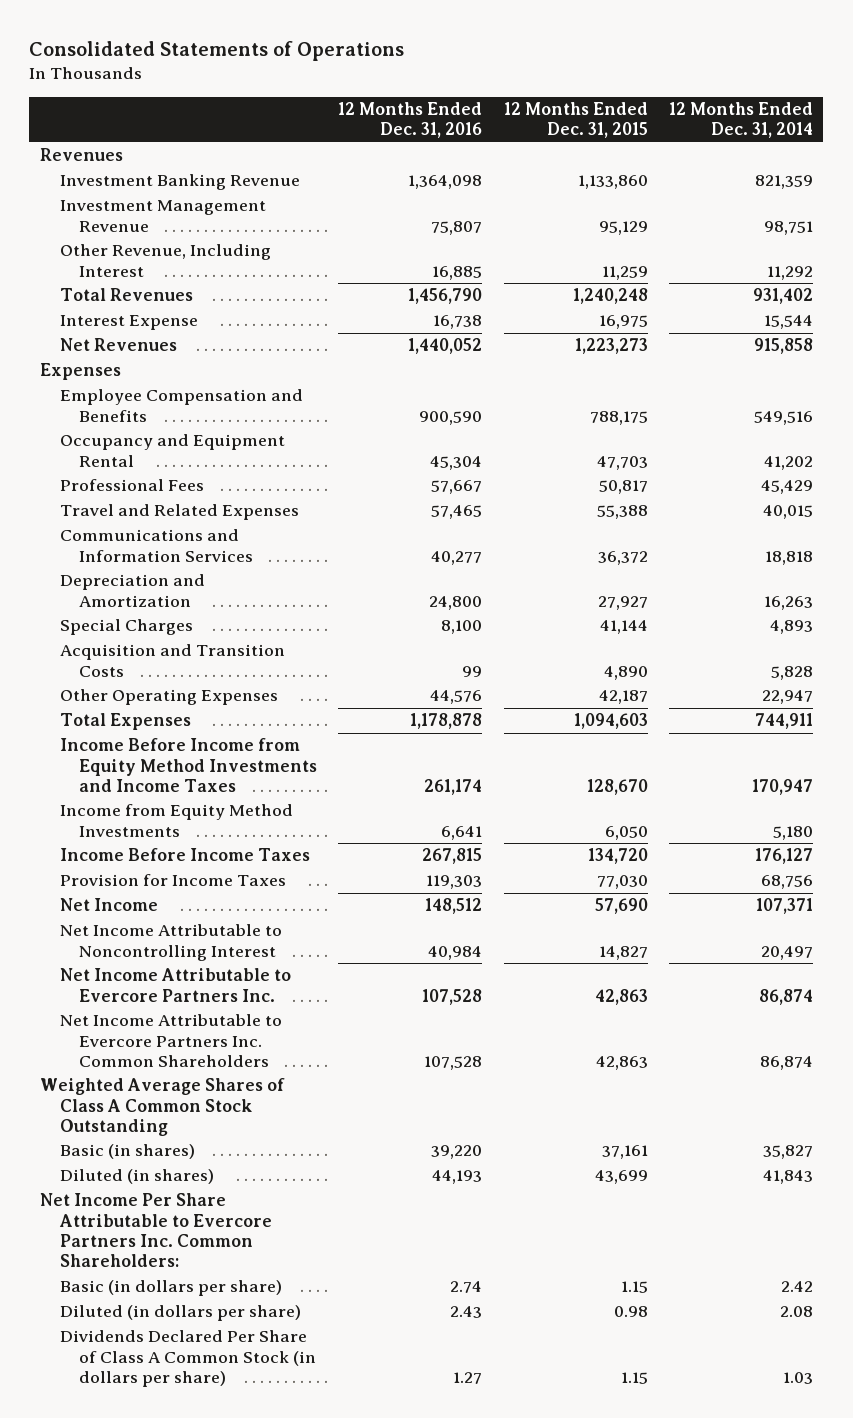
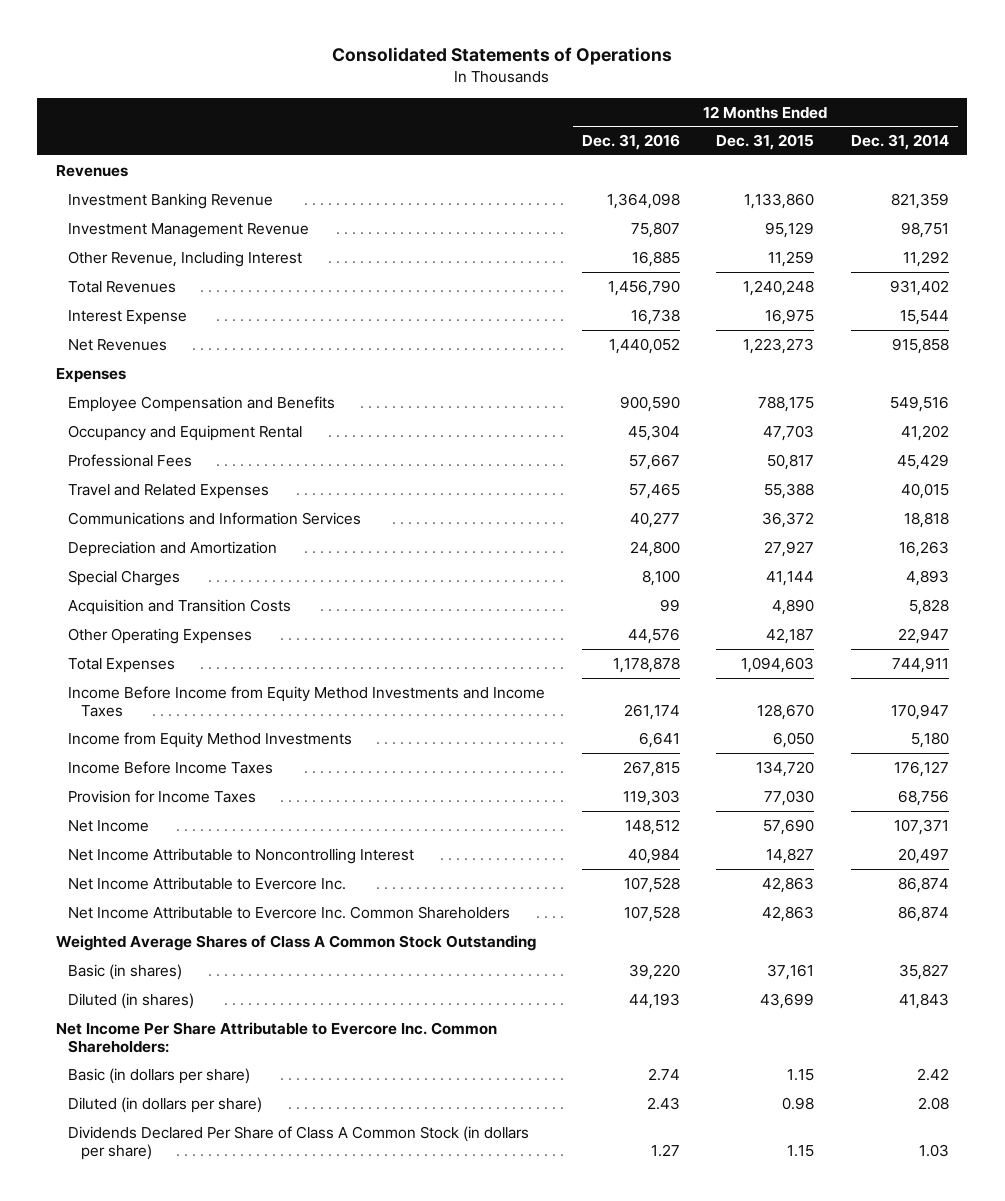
[59,968,291,1002] Net Income Attributable to Evercore Partners Inc. -> [68,876,347,890] Net Income Attributable to Evercore Inc.
[59,1014,282,1067] Net Income Attributable to Evercore Partners Inc. Common Shareholders -> [68,905,511,919] Net Income Attributable to Evercore Inc. Common Shareholders
[39,1193,272,1268] Net Income Per Share Attributable to Evercore Partners Inc. Common Shareholders: -> [55,1021,497,1053] Net Income Per Share Attributable to Evercore Inc. Common Shareholders:

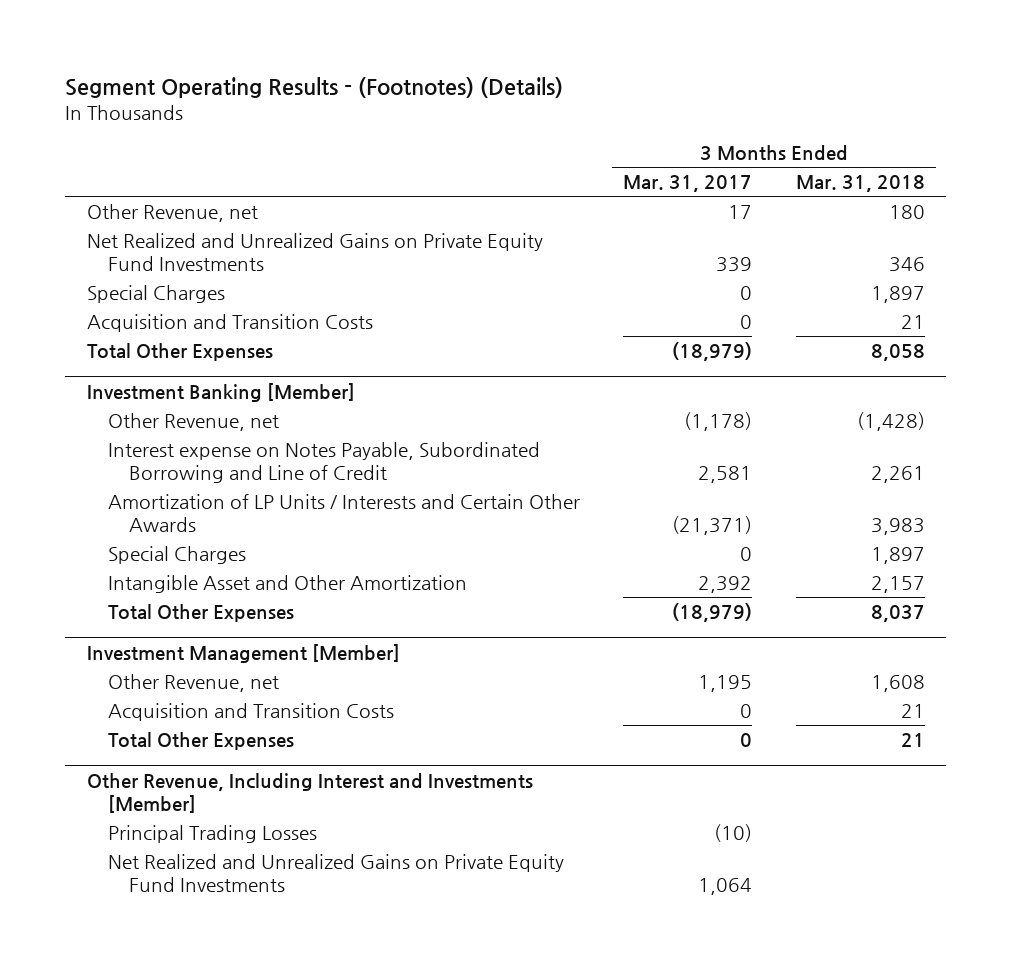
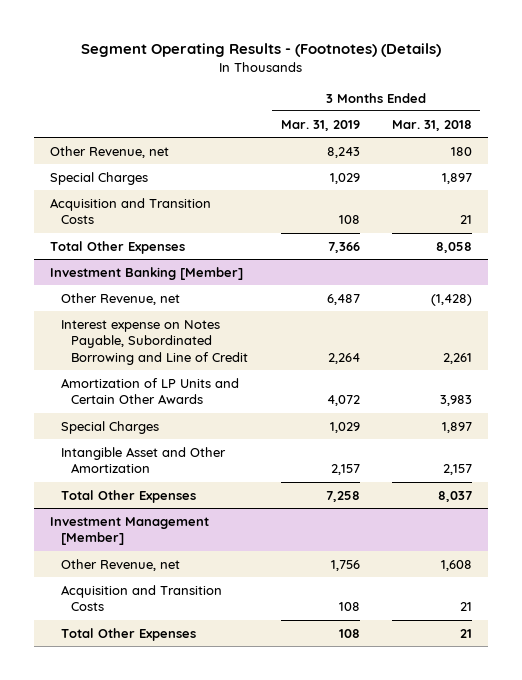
[623,175,753,193] Mar. 31, 2017 -> none
none -> [280,119,360,131] Mar. 31, 2019
[86,233,543,272] Net Realized and Unrealized Gains on Private Equity Fund Investments -> none
[107,494,580,533] Amortization of LP Units / Interests and Certain Other Awards -> [60,377,239,405] Amortization of LP Units and Certain Other Awards
[86,772,533,813] Other Revenue, Including Interest and Investments [Member] -> none
[107,825,317,844] Principal Trading Losses -> none
[107,854,564,893] Net Realized and Unrealized Gains on Private Equity Fund Investments -> none

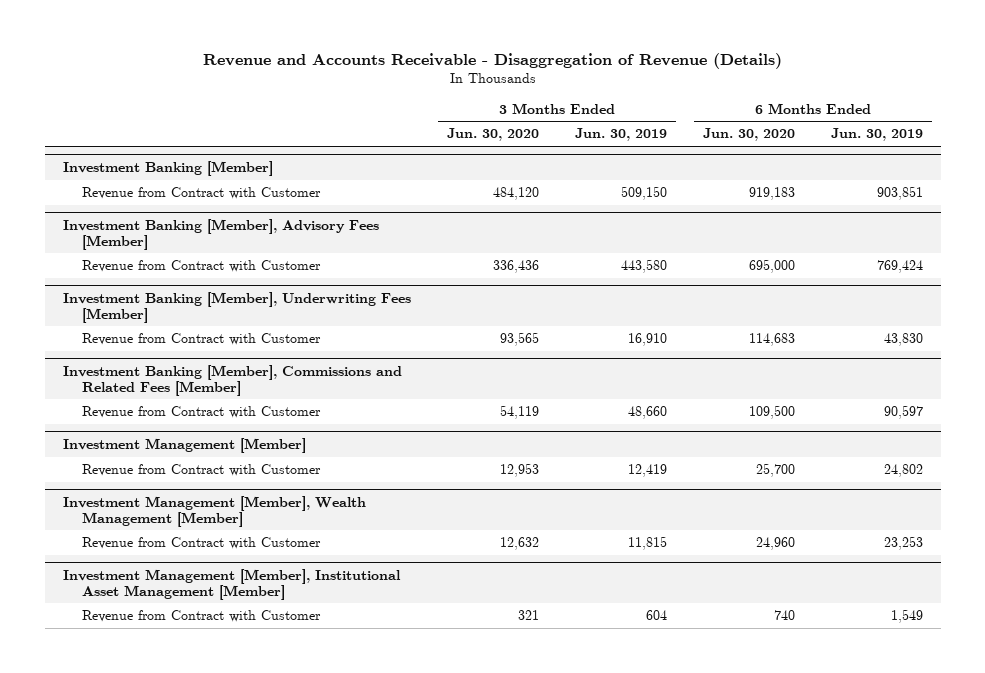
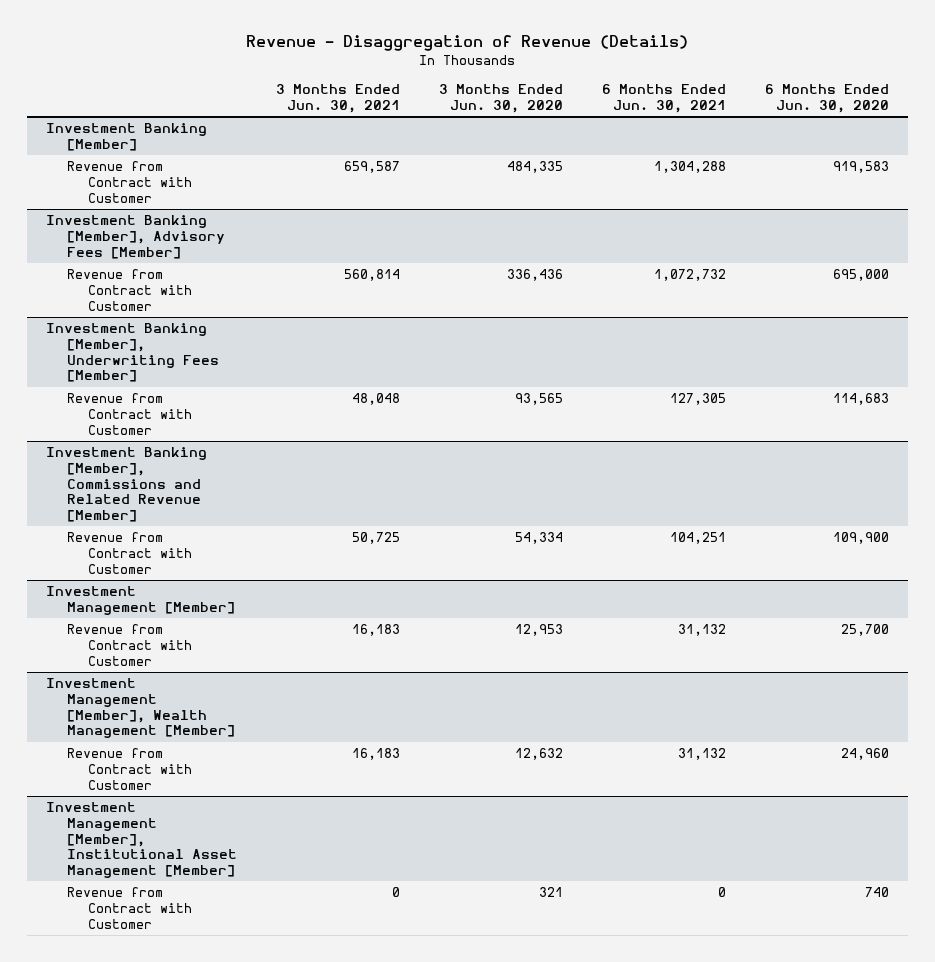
[202,53,782,70] Revenue and Accounts Receivable - Disaggregation of Revenue (Details) -> [246,34,689,51] Revenue - Disaggregation of Revenue (Details)
[574,128,667,142] Jun. 30, 2019 -> none
[830,128,923,142] Jun. 30, 2019 -> none
none -> [275,84,400,113] 3 Months Ended Jun. 30, 2021
none -> [601,84,726,113] 6 Months Ended Jun. 30, 2021
[492,187,539,201] 484,120 -> [506,161,563,174] 484,335
[748,187,795,201] 919,183 -> [832,161,889,174] 919,583
[62,364,402,396] Investment Banking [Member], Commissions and Related Fees [Member] -> [46,447,208,522] Investment Banking [Member], Commissions and Related Revenue [Member]
[499,405,539,420] 54,119 -> [514,532,563,545] 54,334
[748,405,795,420] 109,500 -> [832,532,889,545] 109,900

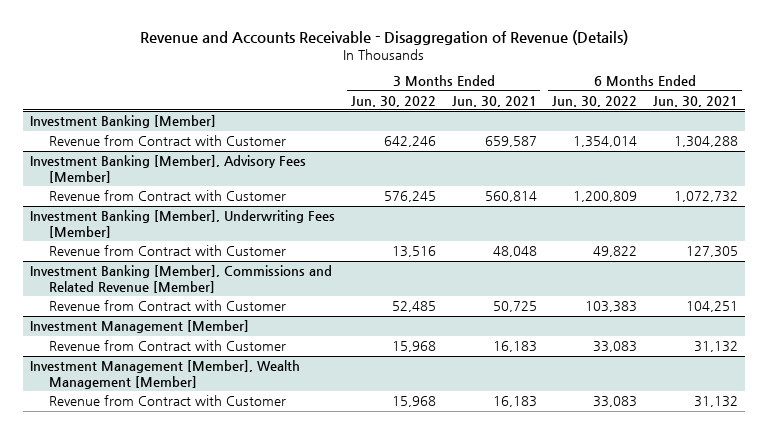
[246,34,689,51] Revenue - Disaggregation of Revenue (Details) -> [140,29,629,45] Revenue and Accounts Receivable - Disaggregation of Revenue (Details)
[438,84,563,113] 3 Months Ended Jun. 30, 2020 -> none
[764,84,889,113] 6 Months Ended Jun. 30, 2020 -> none
none -> [350,95,436,107] Jun. 30, 2022
none -> [552,95,638,107] Jun. 30, 2022
[46,802,237,878] Investment Management [Member], Institutional Asset Management [Member] -> none
[66,887,192,929] Revenue from Contract with Customer -> none

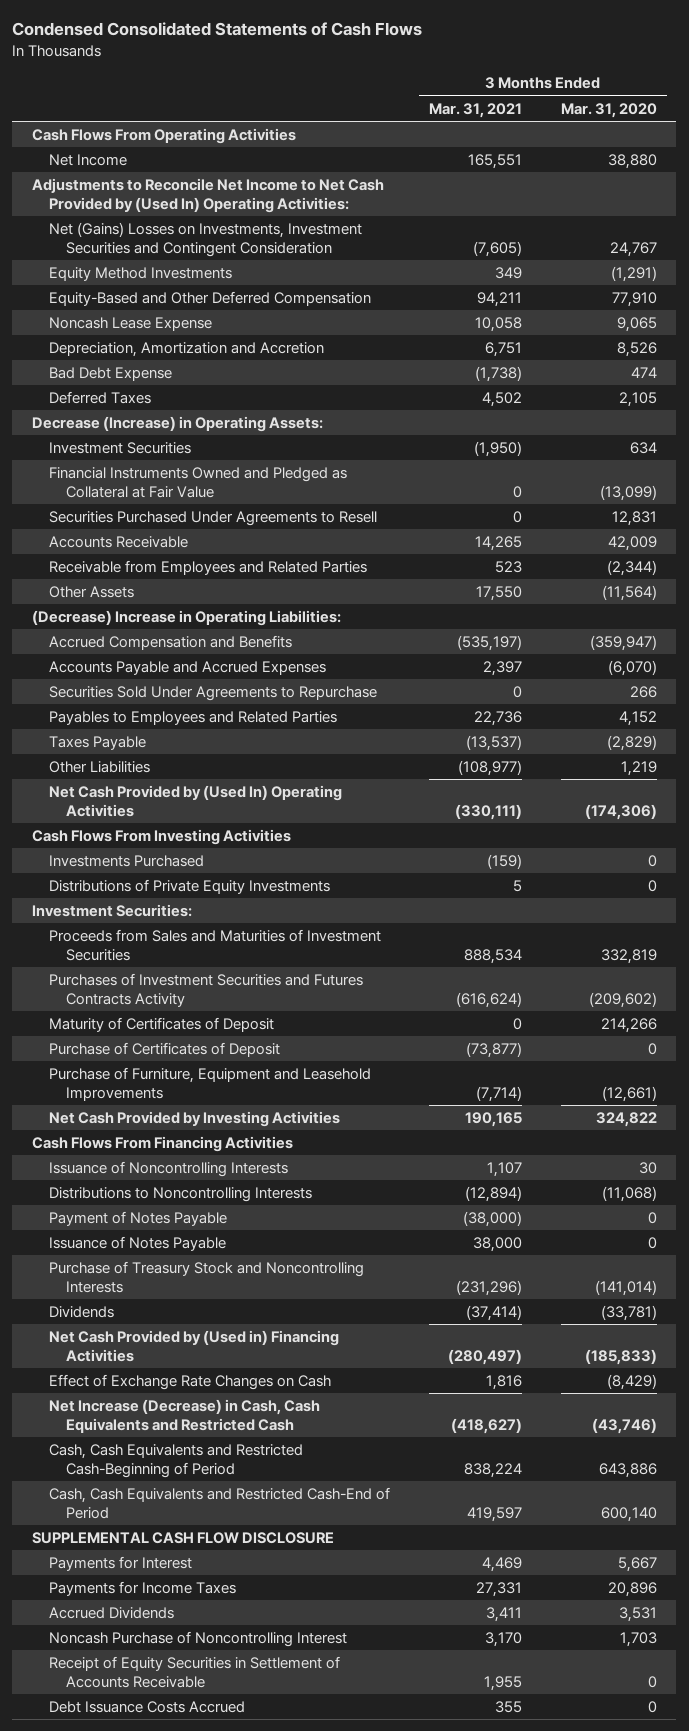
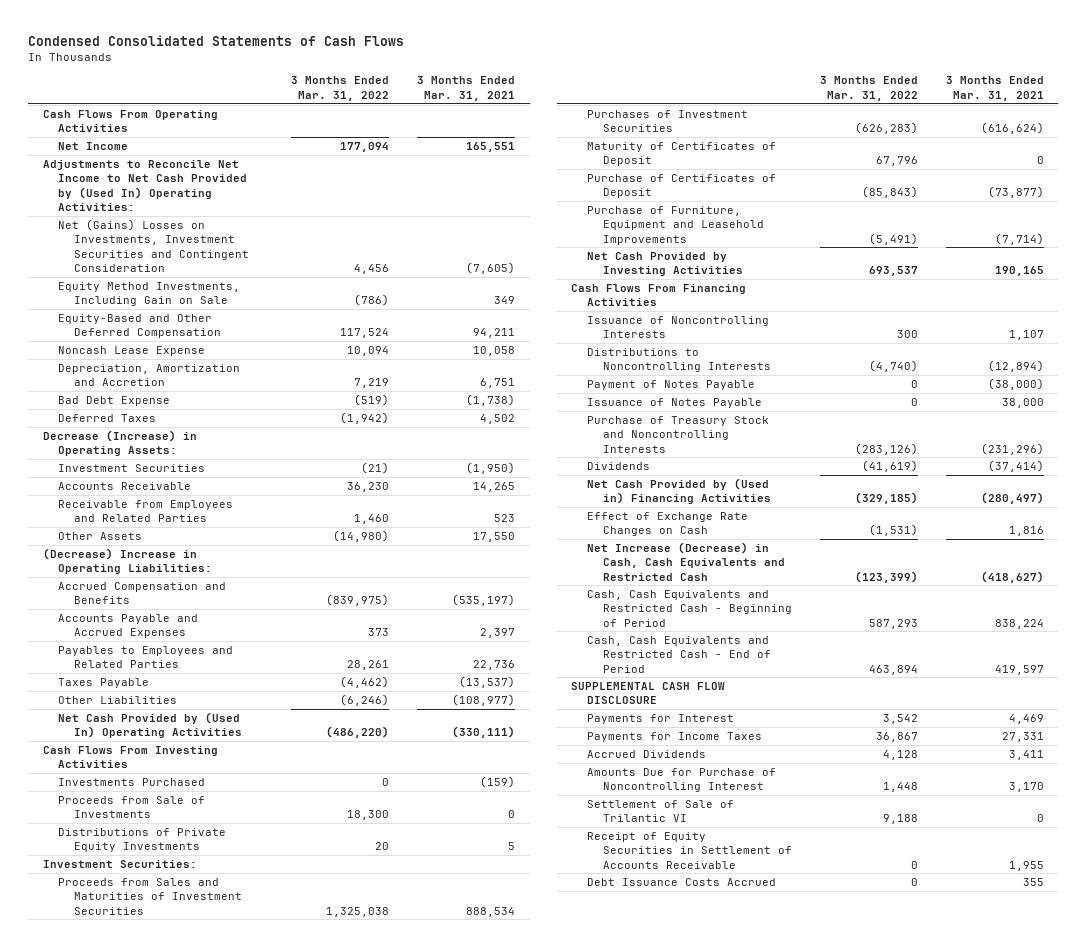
[560,102,657,118] Mar. 31, 2020 -> none
none -> [291,76,390,101] 3 Months Ended Mar. 31, 2022
[48,266,232,281] Equity Method Investments -> [58,281,241,307] Equity Method Investments, Including Gain on Sale
[48,466,347,498] Financial Instruments Owned and Pledged as Collateral at Fair Value -> none
[48,510,377,526] Securities Purchased Under Agreements to Resell -> none
[48,685,377,701] Securities Sold Under Agreements to Repurchase -> none
none -> [58,795,206,819] Proceeds from Sale of Investments
[48,972,363,1007] Purchases of Investment Securities and Futures Contracts Activity -> [587,109,749,133] Purchases of Investment Securities
[48,1443,303,1478] Cash, Cash Equivalents and Restricted Cash-Beginning of Period -> [587,589,792,627] Cash, Cash Equivalents and Restricted Cash - Beginning of Period
[48,1486,390,1519] Cash, Cash Equivalents and Restricted Cash-End of Period -> [587,635,771,673] Cash, Cash Equivalents and Restricted Cash - End of Period
[48,1630,347,1647] Noncash Purchase of Noncontrolling Interest -> [587,767,777,793] Amounts Due for Purchase of Noncontrolling Interest
none -> [587,799,735,823] Settlement of Sale of Trilantic VI

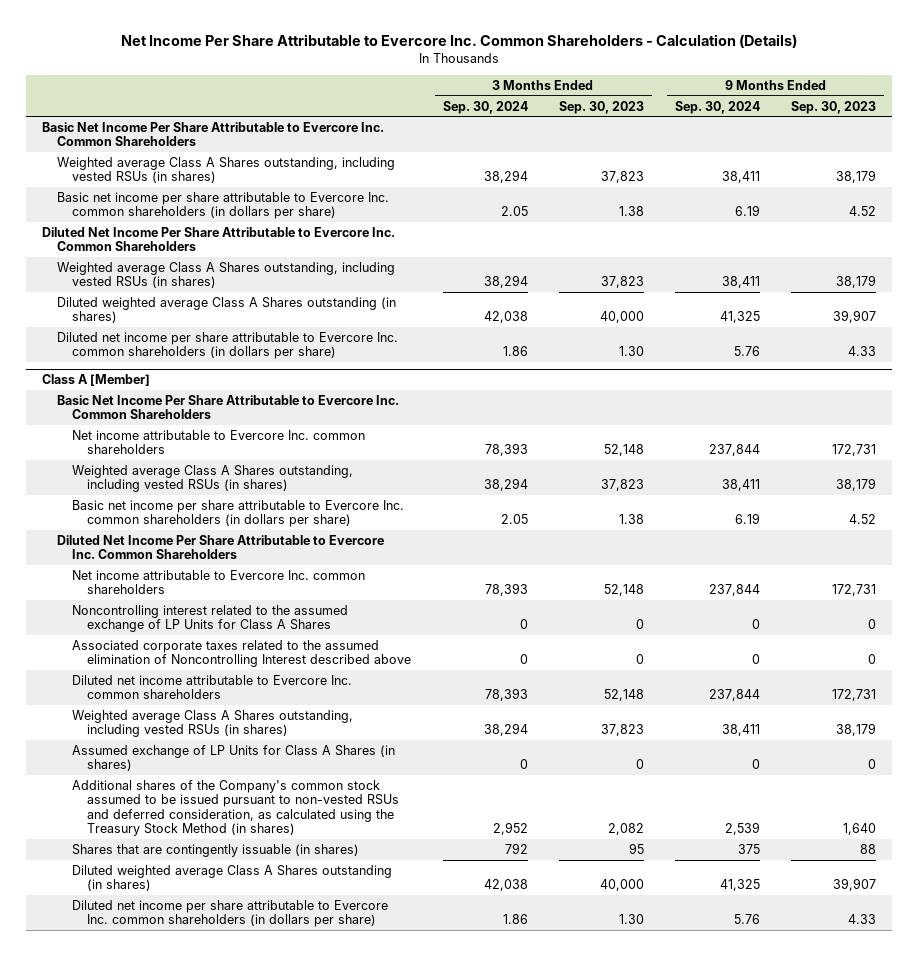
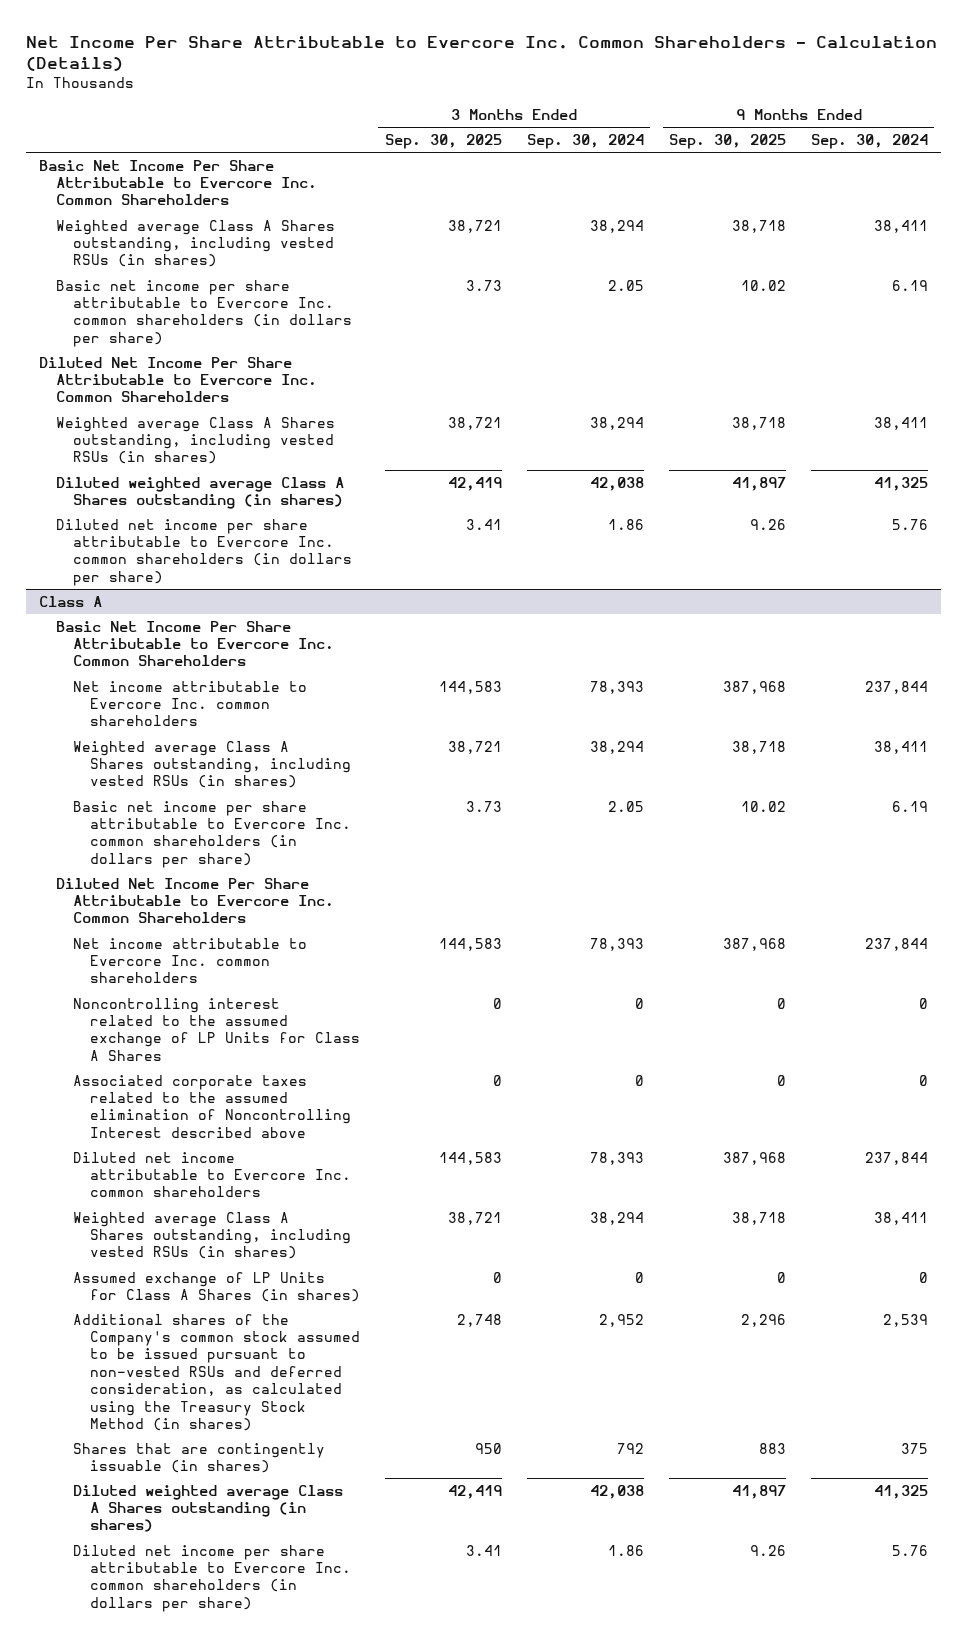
[558,100,644,114] Sep. 30, 2023 -> none
[791,100,877,114] Sep. 30, 2023 -> none
none -> [384,133,502,149] Sep. 30, 2025
none -> [668,133,786,149] Sep. 30, 2025
[42,374,151,387] Class A [Member] -> [38,595,102,607] Class A

